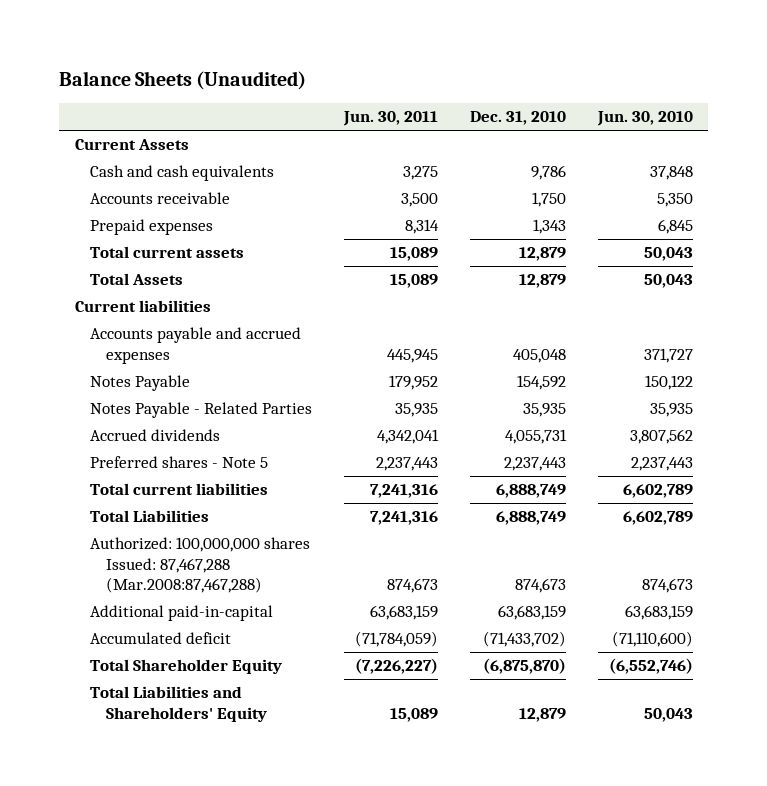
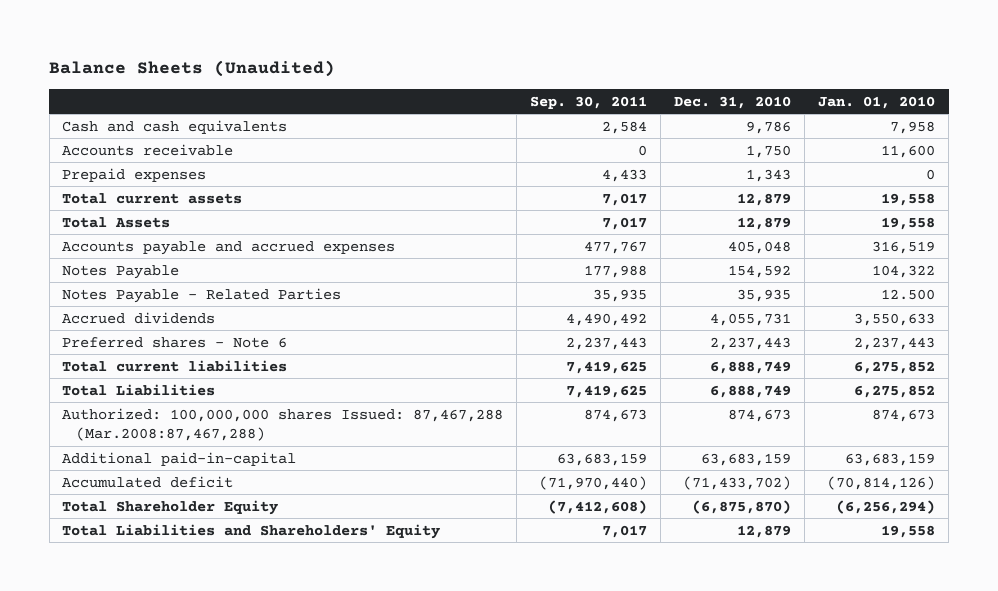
[343,111,439,127] Jun. 30, 2011 -> none
[596,111,693,127] Jun. 30, 2010 -> none
none -> [530,95,648,109] Sep. 30, 2011
none -> [818,95,936,109] Jan. 01, 2010
[74,139,189,151] Current Assets -> none
[74,300,211,313] Current liabilities -> none
[90,456,269,469] Preferred shares - Note 5 -> [62,336,288,348] Preferred shares - Note 6

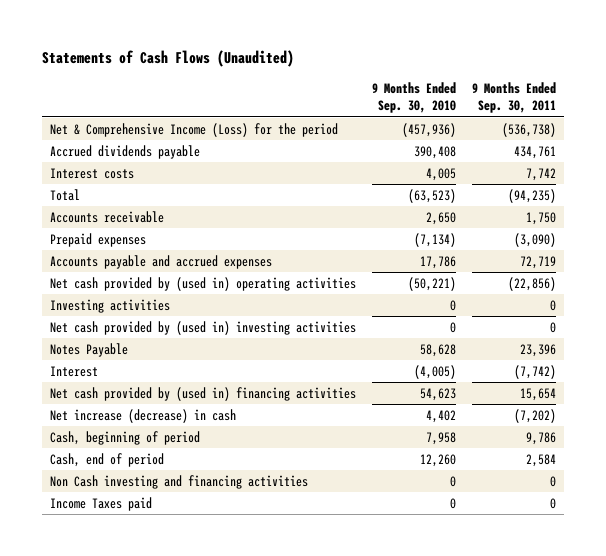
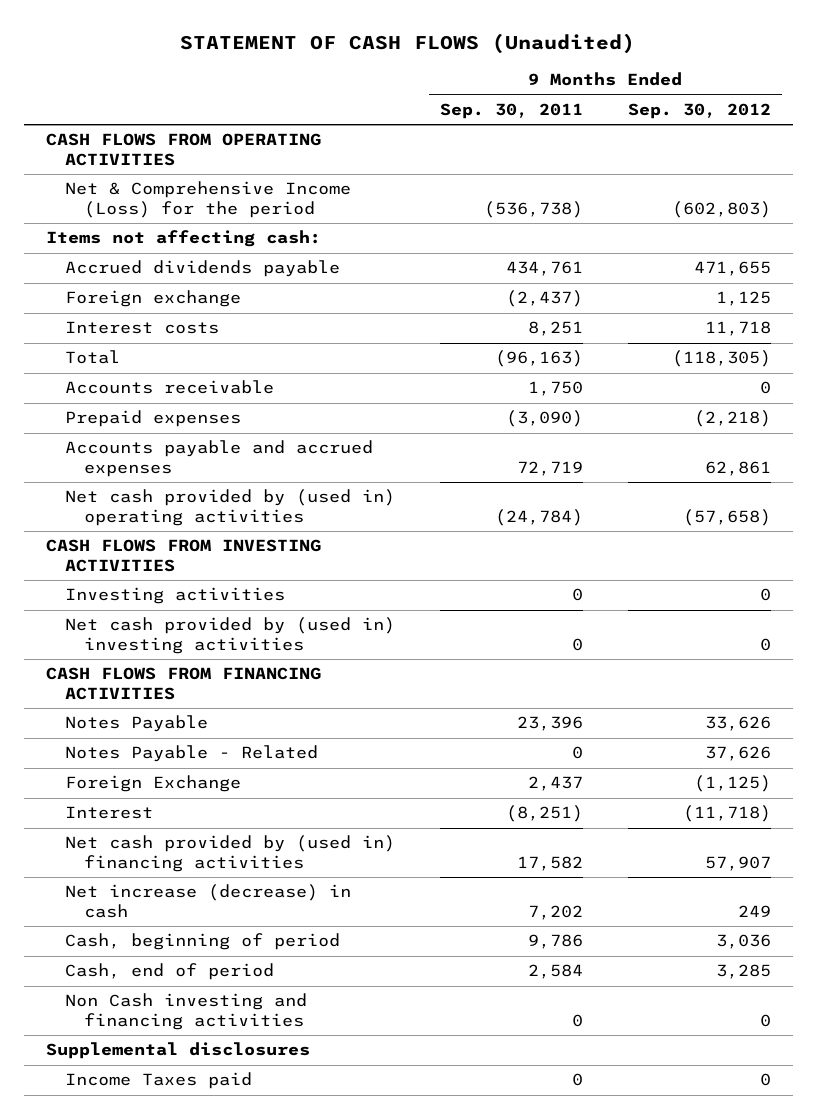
[42,50,295,68] Statements of Cash Flows (Unaudited) -> [180,32,636,54] STATEMENT OF CASH FLOWS (Unaudited)
[371,81,456,114] 9 Months Ended Sep. 30, 2010 -> none
none -> [627,103,771,120] Sep. 30, 2012
none -> [46,133,322,166] CASH FLOWS FROM OPERATING ACTIVITIES
none -> [46,230,322,248] Items not affecting cash:
none -> [65,290,242,308] Foreign exchange
[525,167,556,181] 7,742 -> [528,321,584,337] 8,251
[507,188,556,203] (94,235) -> [495,350,584,368] (96,163)
[507,276,556,291] (22,856) -> [495,508,584,526] (24,784)
none -> [46,539,322,572] CASH FLOWS FROM INVESTING ACTIVITIES
none -> [46,667,322,700] CASH FLOWS FROM FINANCING ACTIVITIES
none -> [65,745,319,763] Notes Payable - Related
none -> [65,775,242,793] Foreign Exchange
[513,364,556,379] (7,742) -> [506,805,584,823] (8,251)
[519,387,556,401] 15,654 -> [517,855,584,871] 17,582
[513,408,556,423] (7,202) -> [528,904,584,920] 7,202
none -> [46,1042,311,1060] Supplemental disclosures

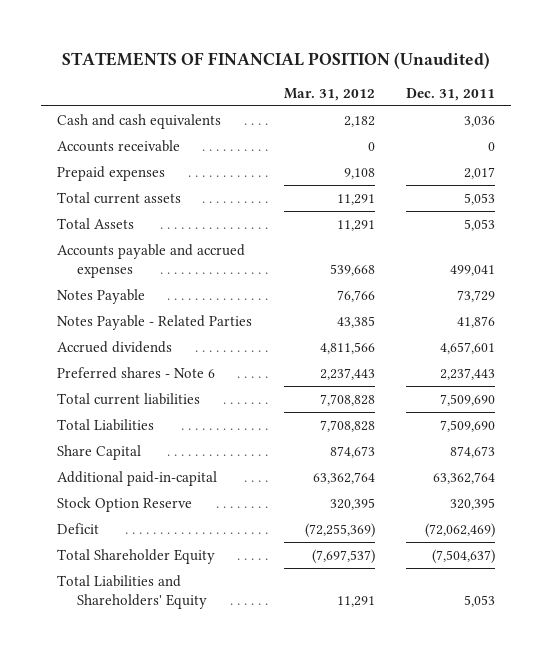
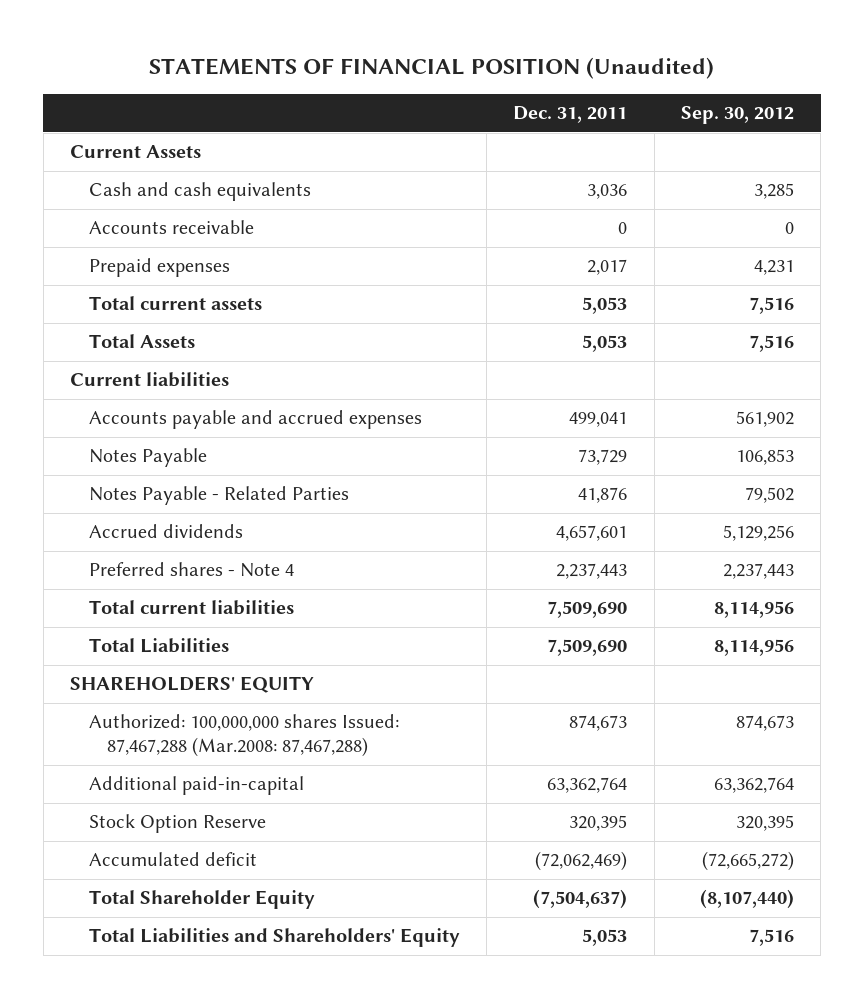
[283,87,375,101] Mar. 31, 2012 -> none
none -> [681,106,795,125] Sep. 30, 2012
none -> [69,145,201,159] Current Assets
none -> [69,372,229,388] Current liabilities
[57,366,216,379] Preferred shares - Note 6 -> [88,562,294,578] Preferred shares - Note 4
none -> [69,676,314,694] SHAREHOLDERS' EQUITY
[57,444,142,460] Share Capital -> [88,714,399,758] Authorized: 100,000,000 shares Issued: 87,467,288 (Mar.2008: 87,467,288)
[57,522,100,534] Deficit -> [88,852,257,867] Accumulated deficit

